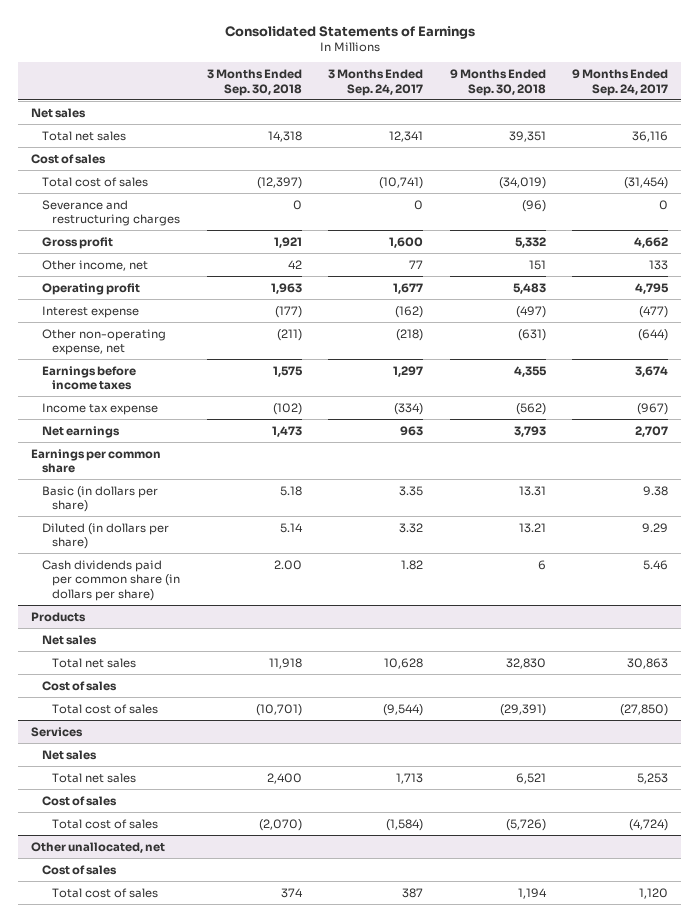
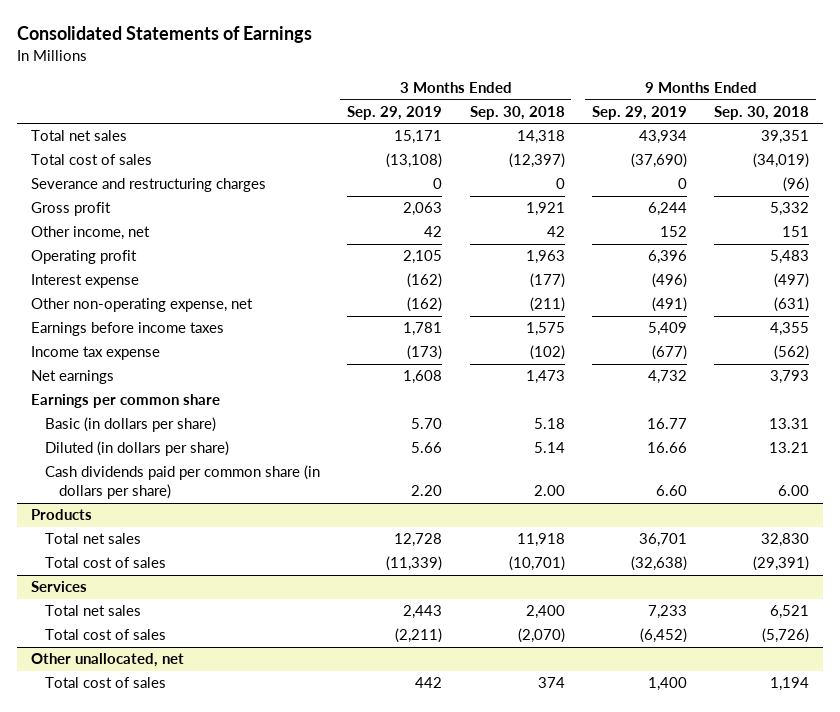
[328,69,424,96] 3 Months Ended Sep. 24, 2017 -> none
[572,69,669,96] 9 Months Ended Sep. 24, 2017 -> none
none -> [347,105,443,120] Sep. 29, 2019
none -> [592,105,688,120] Sep. 29, 2019
[31,107,87,118] Net sales -> none
[31,153,107,164] Cost of sales -> none
[537,559,546,570] 6 -> [778,485,810,497] 6.00
[41,634,97,645] Net sales -> none
[41,680,117,691] Cost of sales -> none
[41,749,97,760] Net sales -> none
[41,795,117,806] Cost of sales -> none
[41,864,117,875] Cost of sales -> none

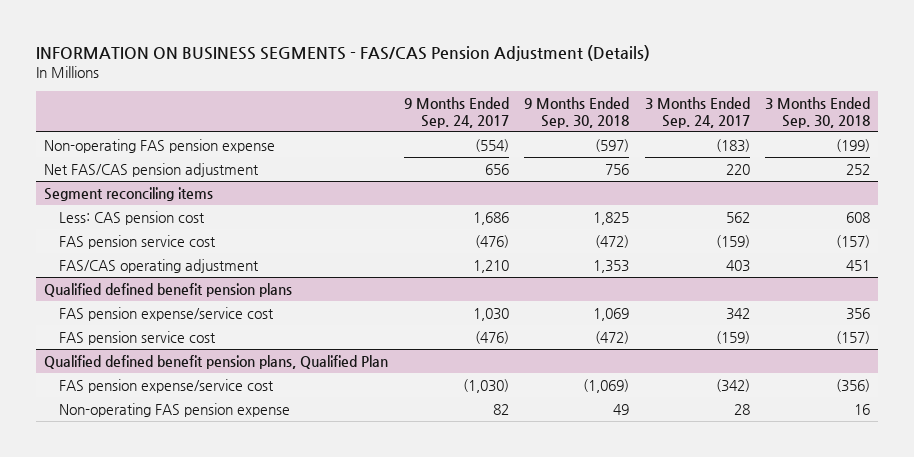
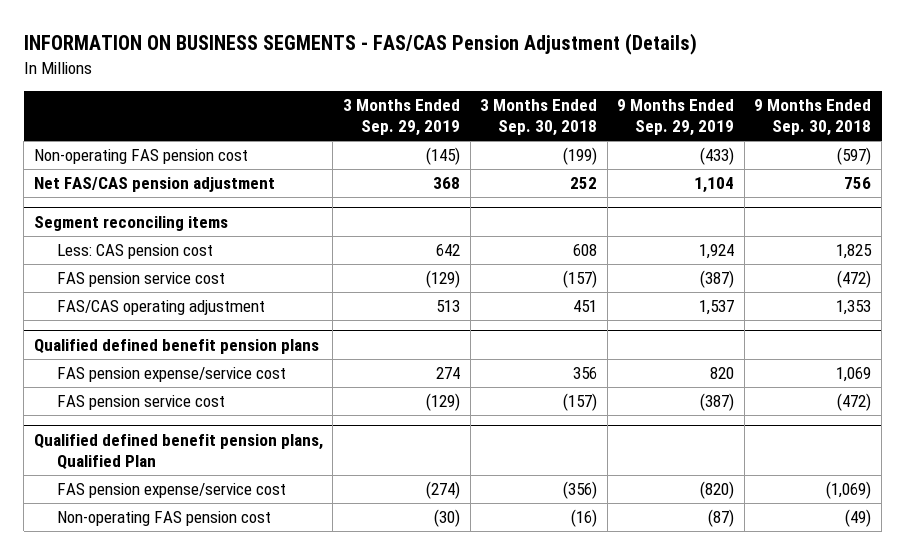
[403,96,509,128] 9 Months Ended Sep. 24, 2017 -> none
[644,96,750,128] 3 Months Ended Sep. 24, 2017 -> none
none -> [342,98,460,137] 3 Months Ended Sep. 29, 2019
none -> [617,98,735,137] 9 Months Ended Sep. 29, 2019
[44,138,276,153] Non-operating FAS pension expense -> [33,148,248,164] Non-operating FAS pension cost
[59,402,291,417] Non-operating FAS pension expense -> [57,510,272,526] Non-operating FAS pension cost
[613,403,630,415] 49 -> [845,508,872,527] (49)
[854,403,871,415] 16 -> [571,508,598,527] (16)

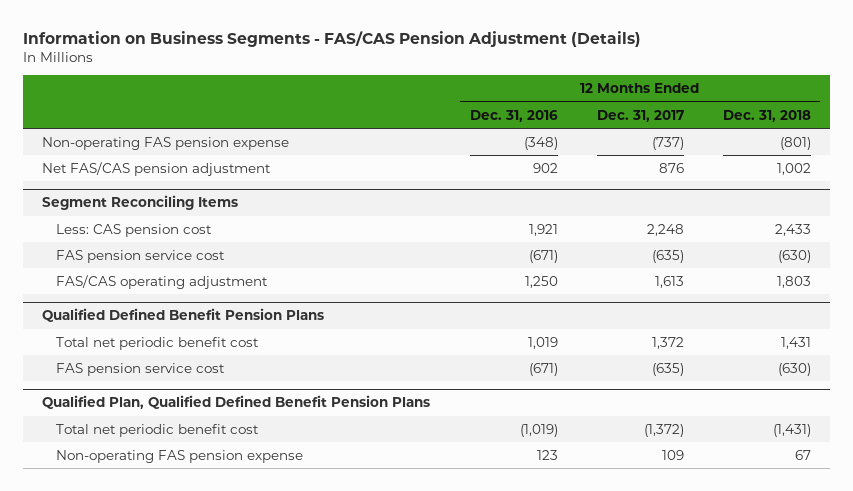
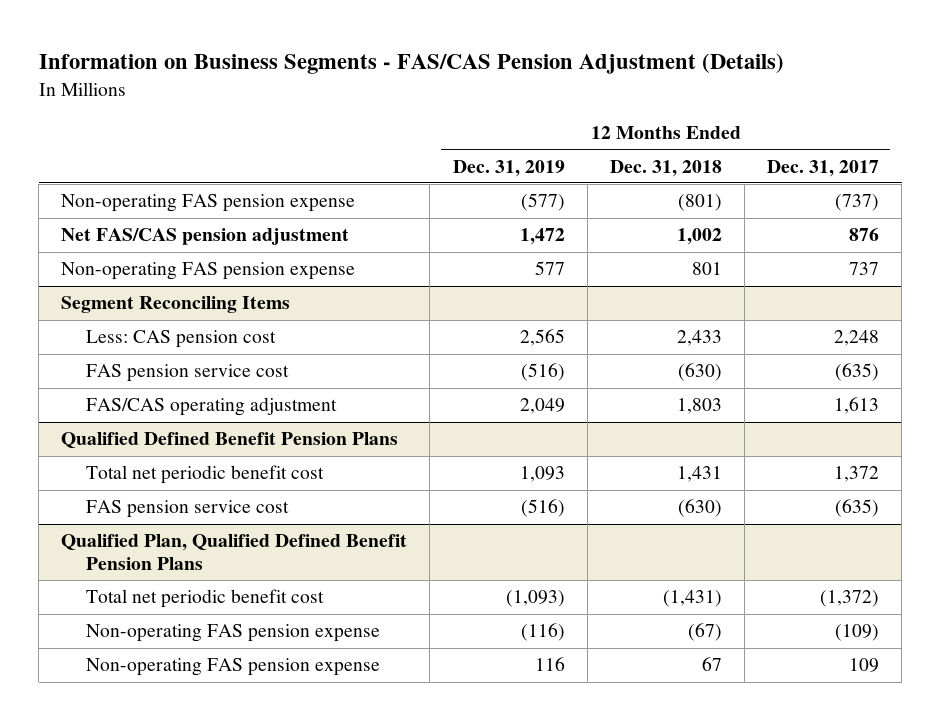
[469,109,558,122] Dec. 31, 2016 -> none
none -> [452,159,565,177] Dec. 31, 2019
none -> [61,262,356,281] Non-operating FAS pension expense
none -> [85,624,380,643] Non-operating FAS pension expense

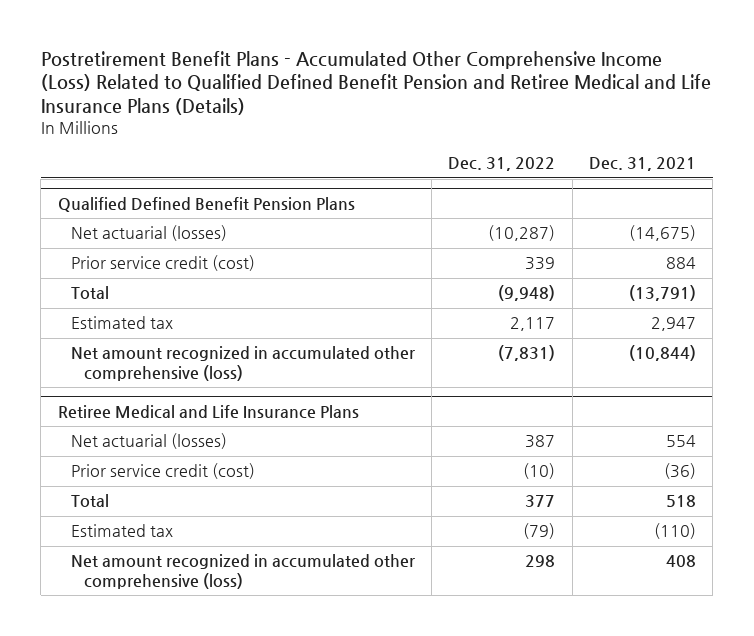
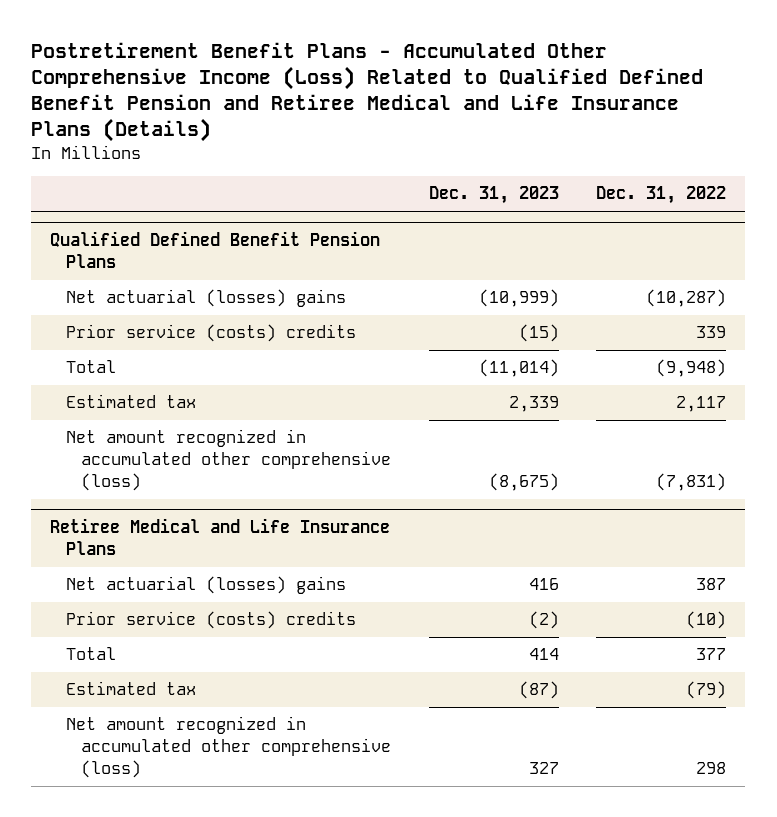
[589,157,697,172] Dec. 31, 2021 -> none
none -> [428,186,559,205] Dec. 31, 2023
[70,225,227,242] Net actuarial (losses) -> [65,289,346,308] Net actuarial (losses) gains
[70,255,255,272] Prior service credit (cost) -> [65,324,356,343] Prior service (costs) credits
[70,433,227,450] Net actuarial (losses) -> [65,576,346,595] Net actuarial (losses) gains
[70,463,255,480] Prior service credit (cost) -> [65,611,356,630] Prior service (costs) credits

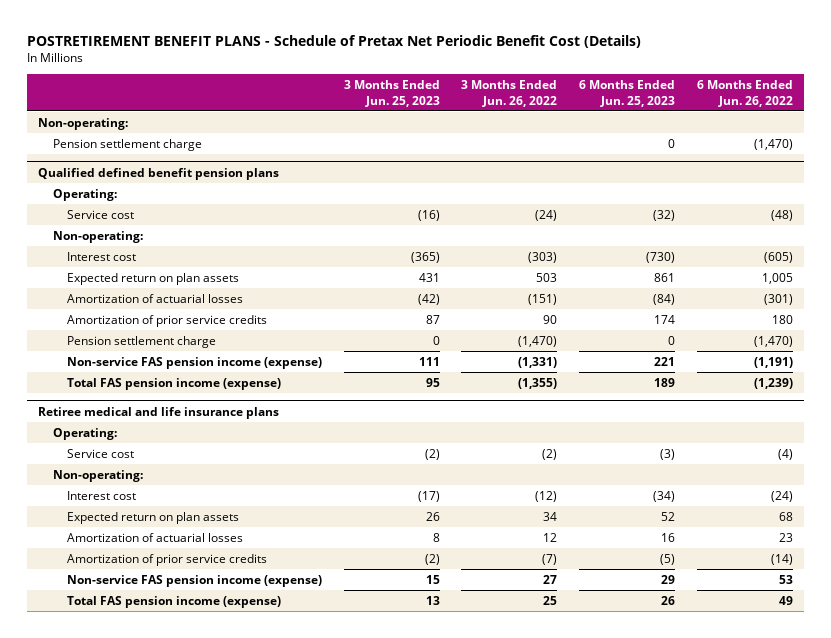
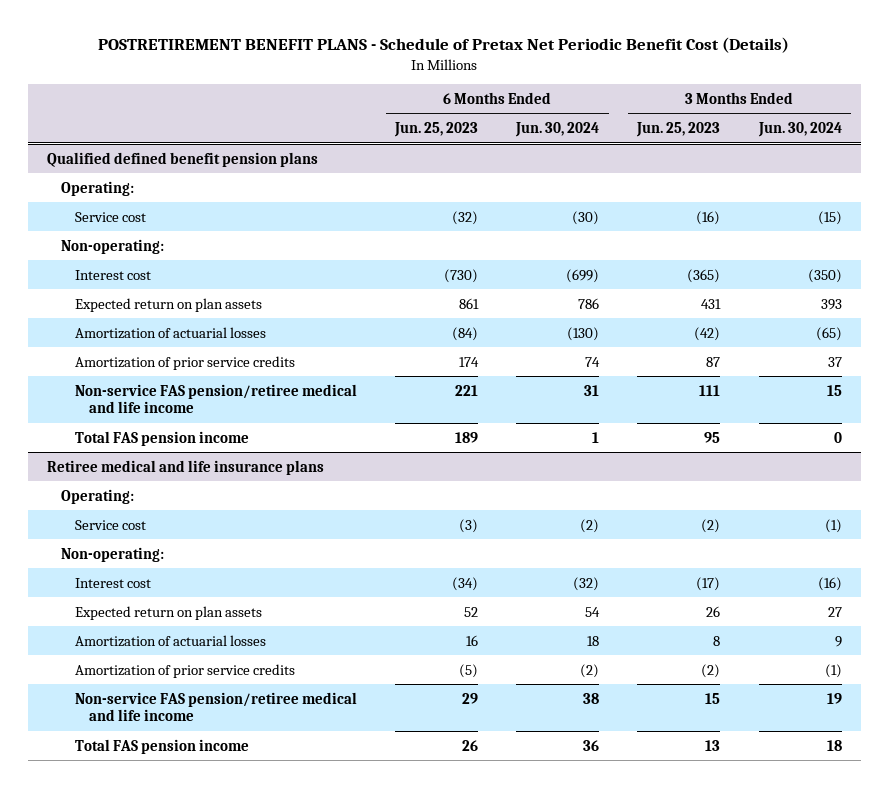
[461,80,558,107] 3 Months Ended Jun. 26, 2022 -> none
[696,80,793,107] 6 Months Ended Jun. 26, 2022 -> none
none -> [515,122,600,138] Jun. 30, 2024
none -> [757,122,842,138] Jun. 30, 2024
[38,117,129,130] Non-operating: -> none
[52,138,202,151] Pension settlement charge -> none
[67,335,217,348] Pension settlement charge -> none
[67,356,323,369] Non-service FAS pension income (expense) -> [75,383,358,414] Non-service FAS pension/retiree medical and life income
[67,377,282,390] Total FAS pension income (expense) -> [75,430,250,446] Total FAS pension income
[67,574,323,587] Non-service FAS pension income (expense) -> [75,691,358,722] Non-service FAS pension/retiree medical and life income
[67,595,282,608] Total FAS pension income (expense) -> [75,738,250,754] Total FAS pension income

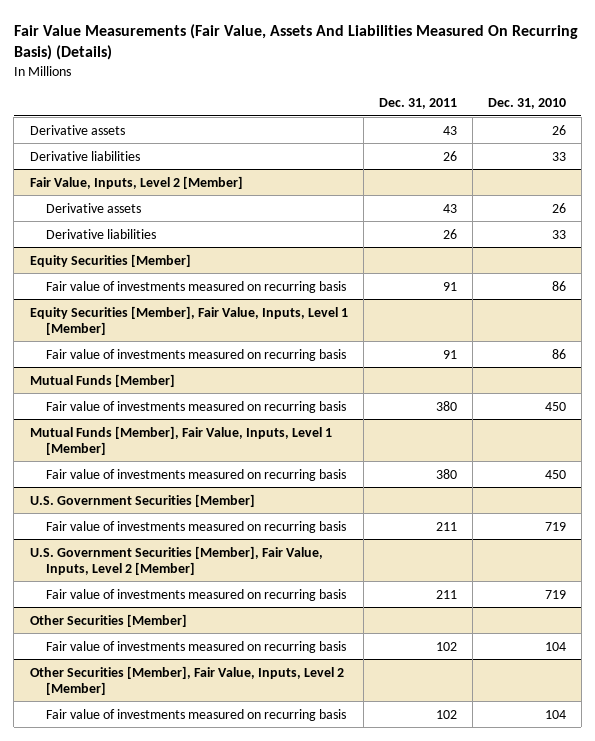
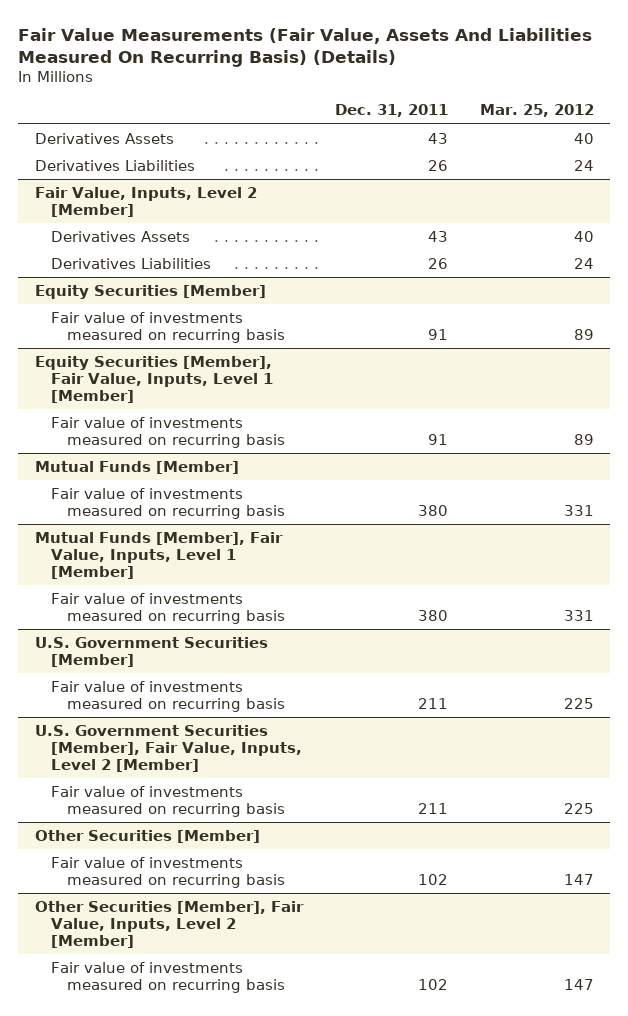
[487,98,566,110] Dec. 31, 2010 -> none
none -> [479,104,594,118] Mar. 25, 2012
[29,150,140,161] Derivative liabilities -> none
[29,124,125,135] Derivative assets -> [34,132,174,144] Derivatives Assets
none -> [34,159,195,171] Derivatives Liabilities
[46,228,157,239] Derivative liabilities -> none
[46,202,142,213] Derivative assets -> [50,230,190,242] Derivatives Assets
none -> [50,257,211,269] Derivatives Liabilities

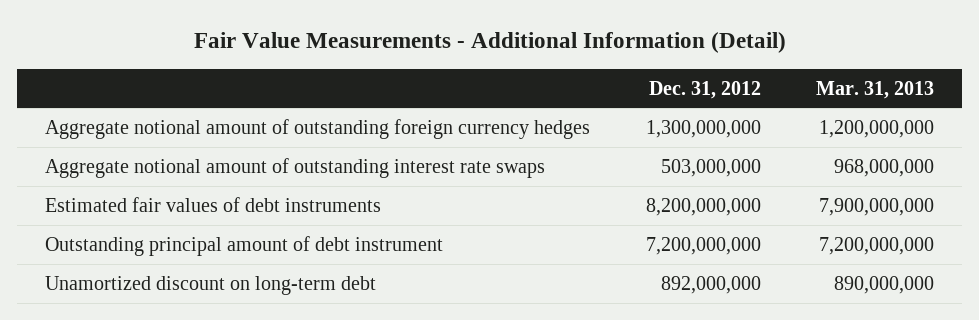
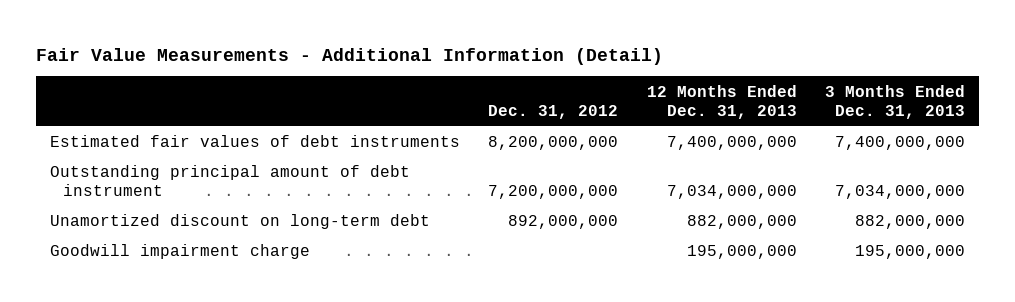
[816,80,935,99] Mar. 31, 2013 -> none
none -> [646,84,797,119] 12 Months Ended Dec. 31, 2013
none -> [824,84,965,119] 3 Months Ended Dec. 31, 2013
[44,118,590,139] Aggregate notional amount of outstanding foreign currency hedges -> none
[44,157,545,178] Aggregate notional amount of outstanding interest rate swaps -> none
none -> [50,244,311,260] Goodwill impairment charge

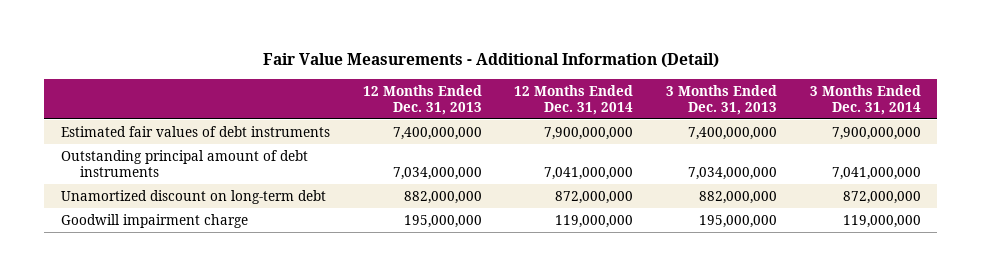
[488,104,619,119] Dec. 31, 2012 -> none
none -> [514,84,634,115] 12 Months Ended Dec. 31, 2014
none -> [810,84,922,115] 3 Months Ended Dec. 31, 2014
[50,165,411,197] Outstanding principal amount of debt instrument -> [60,149,308,178] Outstanding principal amount of debt instruments

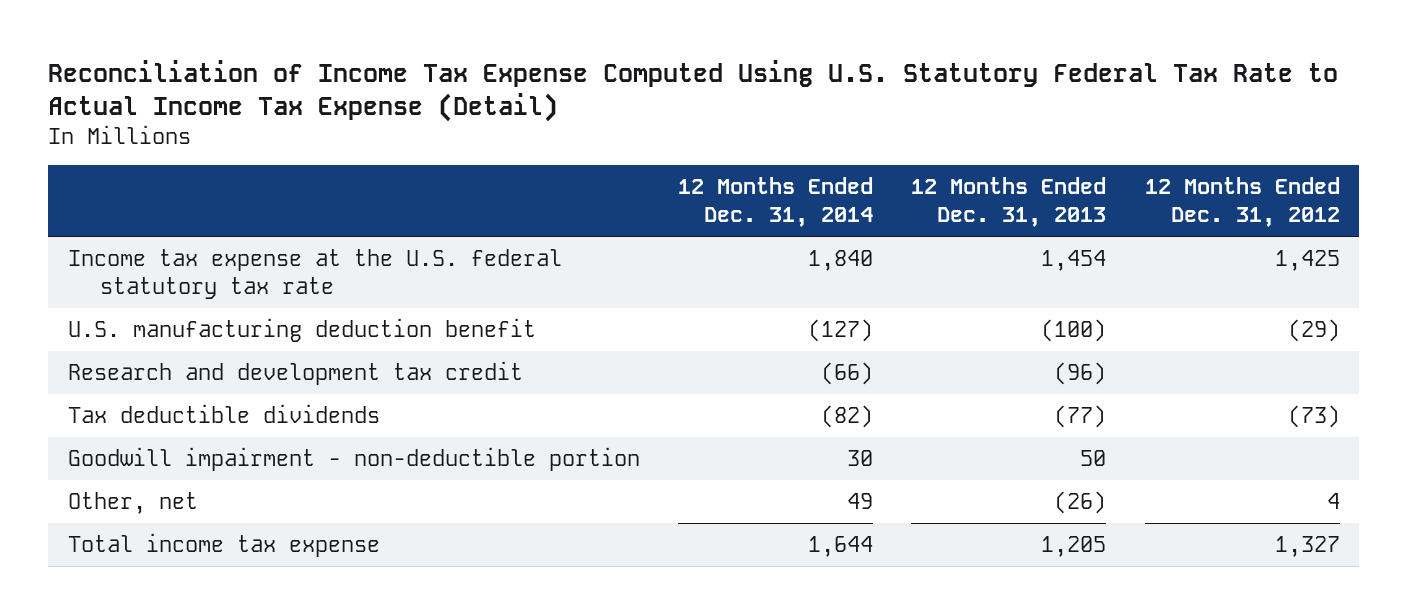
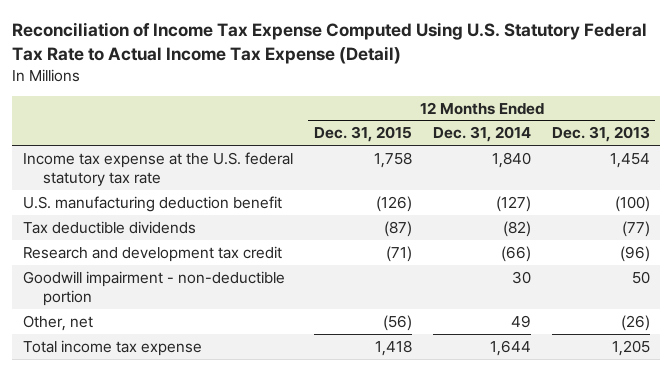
[1144,177,1340,227] 12 Months Ended Dec. 31, 2012 -> none
none -> [313,126,412,143] Dec. 31, 2015
[67,361,523,386] Research and development tax credit -> [22,245,282,262] Research and development tax credit

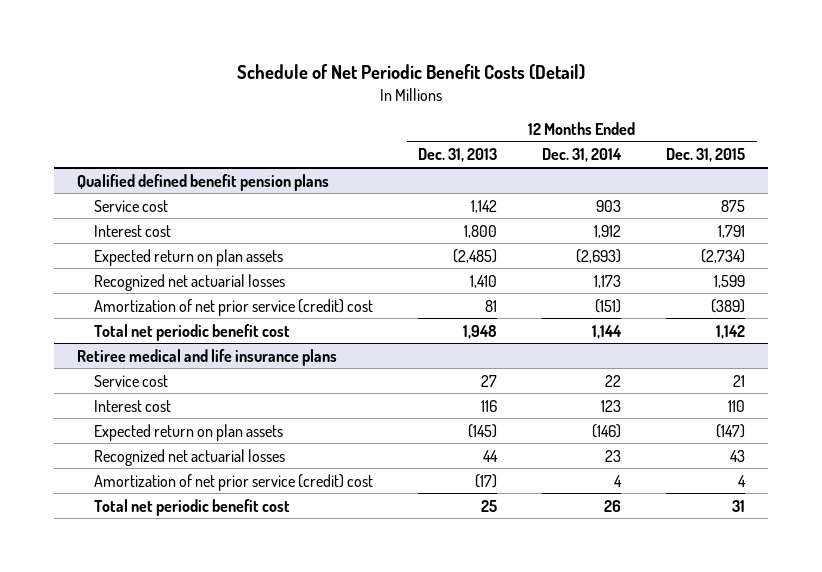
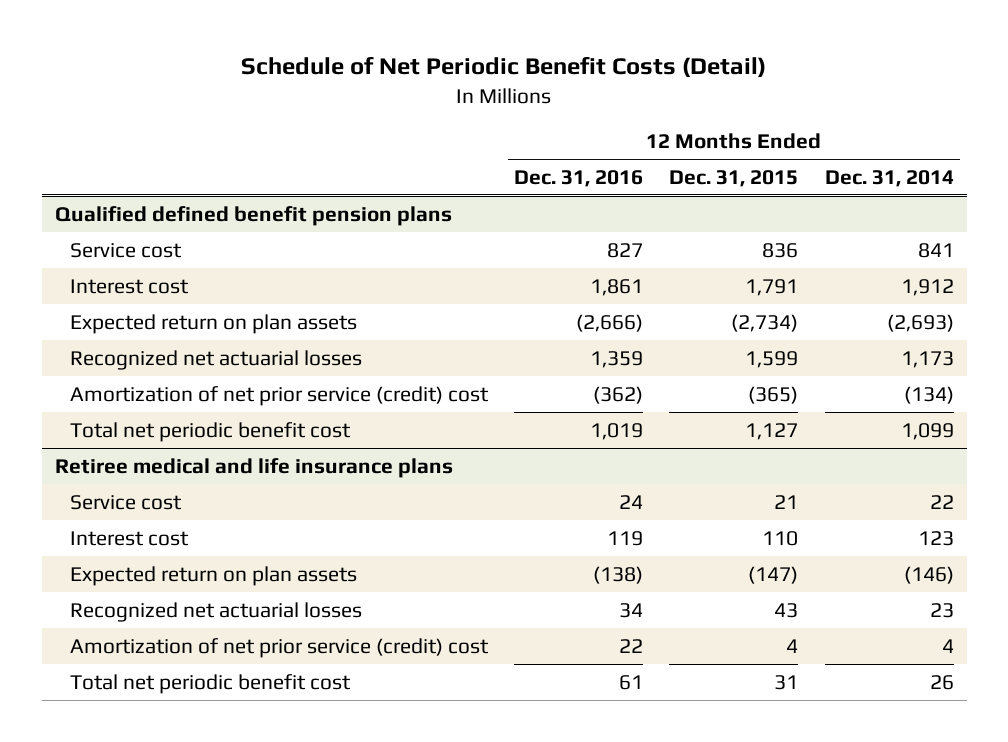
[418,148,498,163] Dec. 31, 2013 -> none
none -> [514,169,644,187] Dec. 31, 2016
[596,199,622,212] 903 -> [917,242,954,258] 841
[721,199,746,212] 875 -> [762,242,799,258] 836
[595,298,622,313] (151) -> [903,385,954,404] (134)
[711,298,746,313] (389) -> [748,385,799,404] (365)
[592,324,623,339] 1,144 -> [900,422,954,440] 1,099
[716,324,746,339] 1,142 -> [745,422,799,440] 1,127

